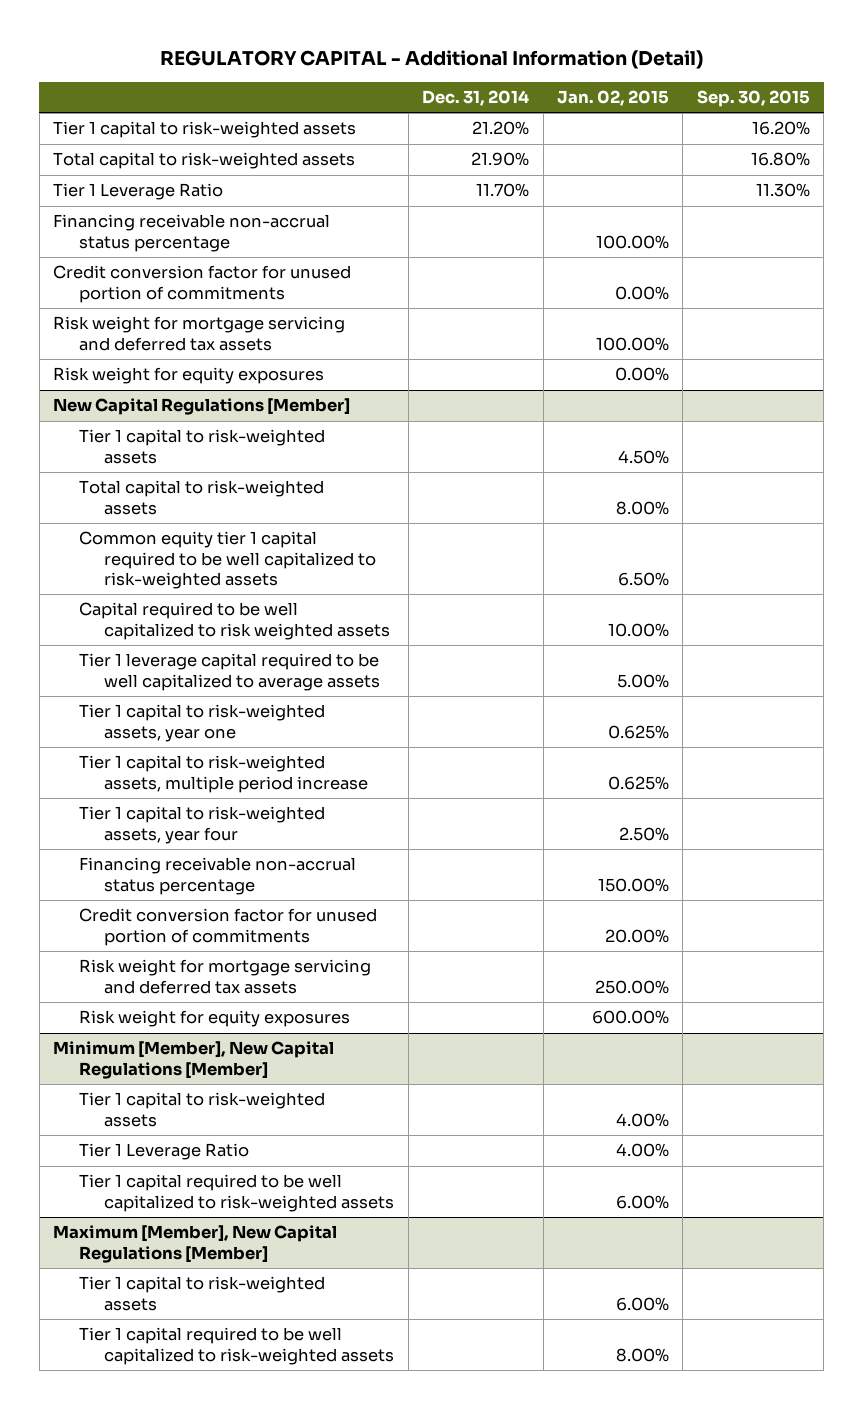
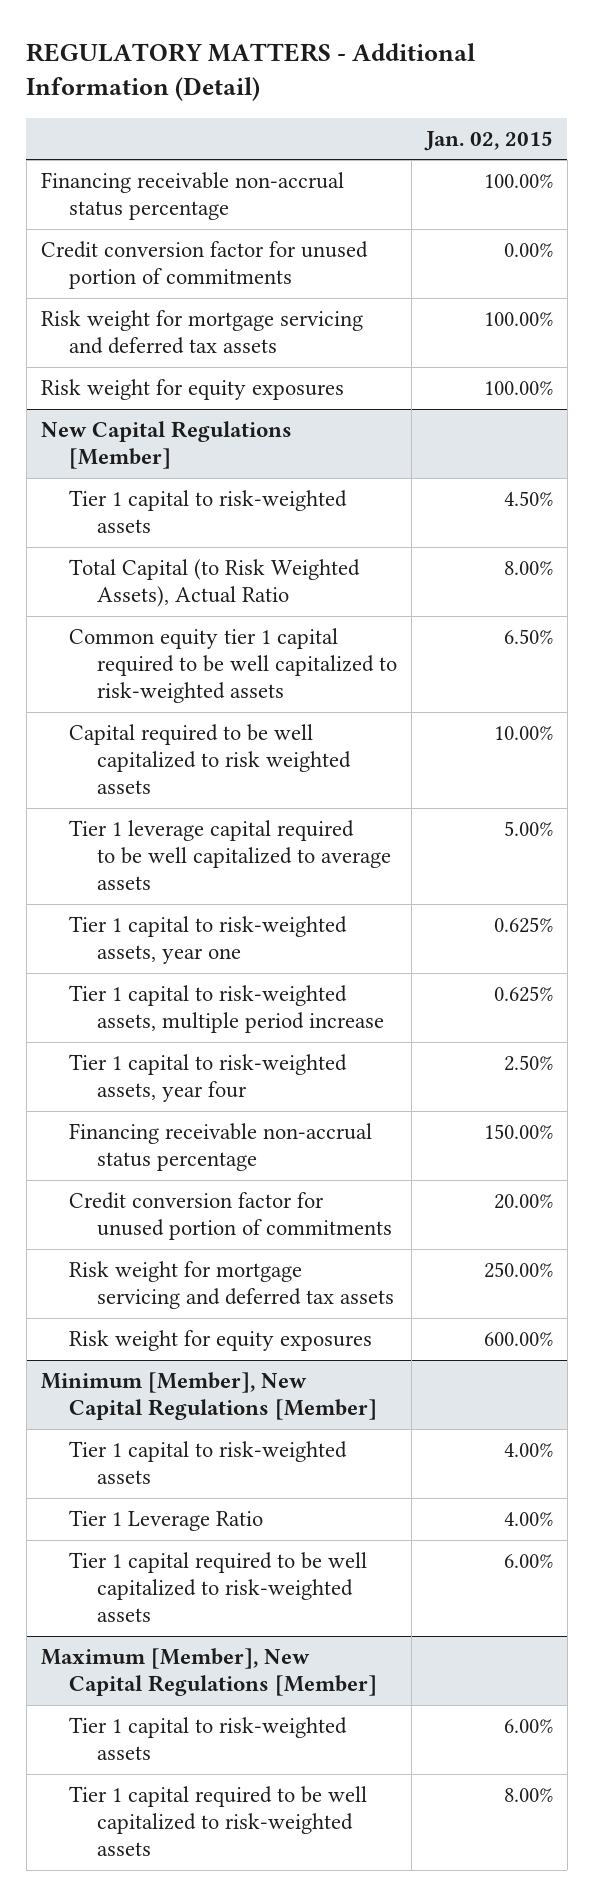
[159,50,703,70] REGULATORY CAPITAL - Additional Information (Detail) -> [26,42,476,102] REGULATORY MATTERS - Additional Information (Detail)
[422,89,530,106] Dec. 31, 2014 -> none
[696,89,810,107] Sep. 30, 2015 -> none
[53,121,357,139] Tier 1 capital to risk-weighted assets -> none
[53,152,356,170] Total capital to risk-weighted assets -> none
[53,183,224,201] Tier 1 Leverage Ratio -> none
[614,367,669,382] 0.00% -> [483,381,553,396] 100.00%
[78,480,324,515] Total capital to risk-weighted assets -> [68,559,360,608] Total Capital (to Risk Weighted Assets), Actual Ratio

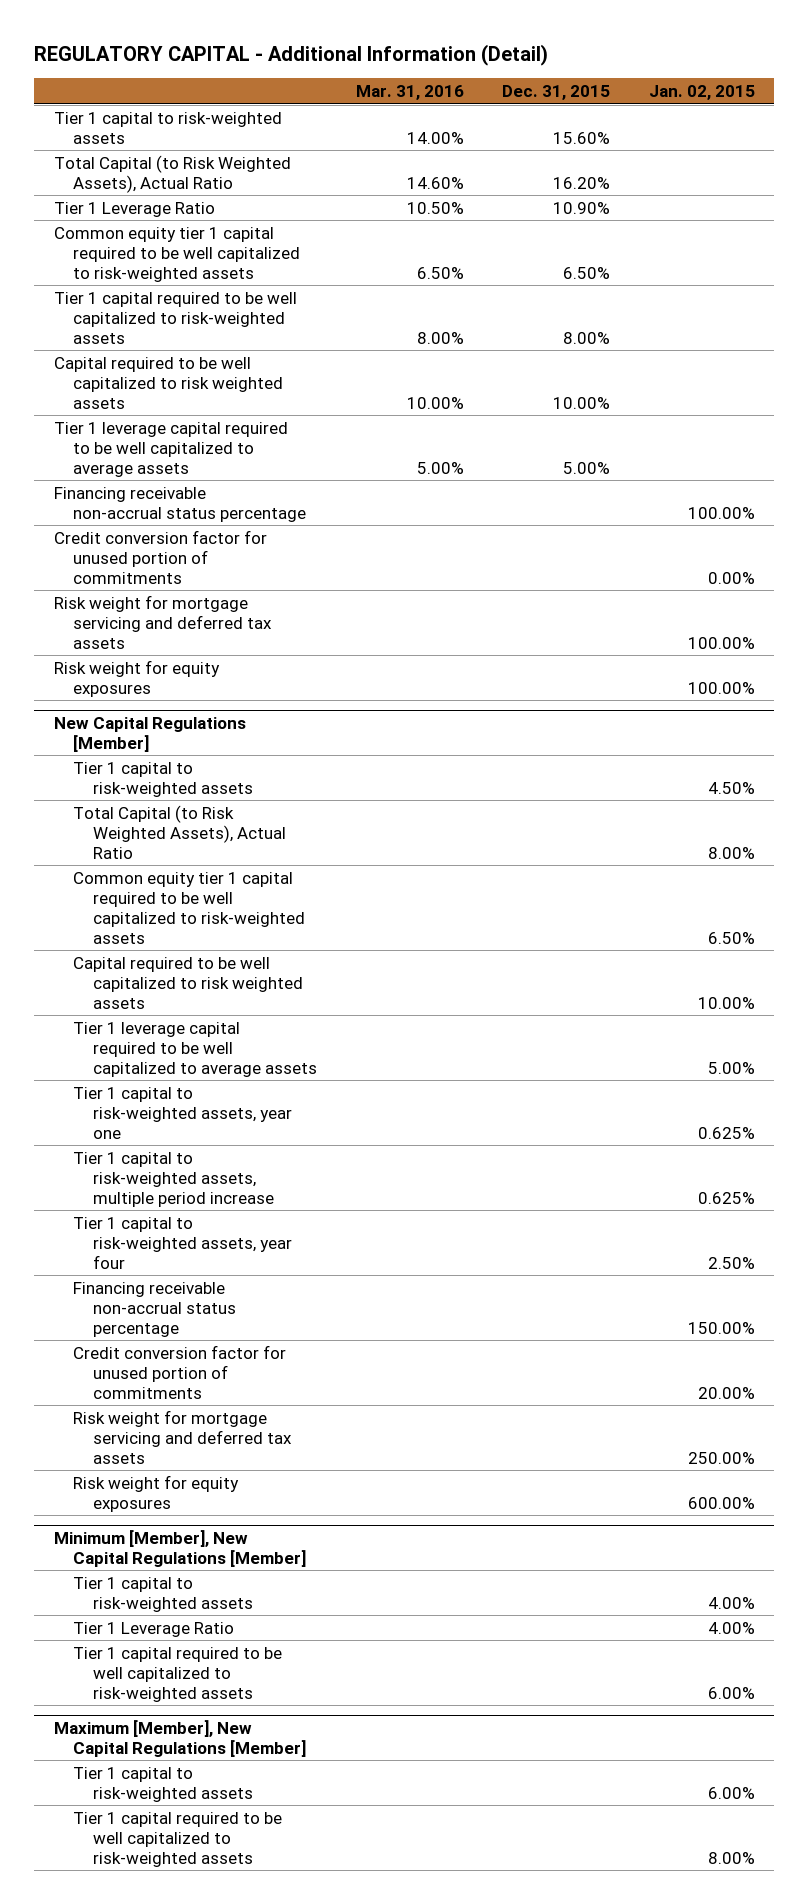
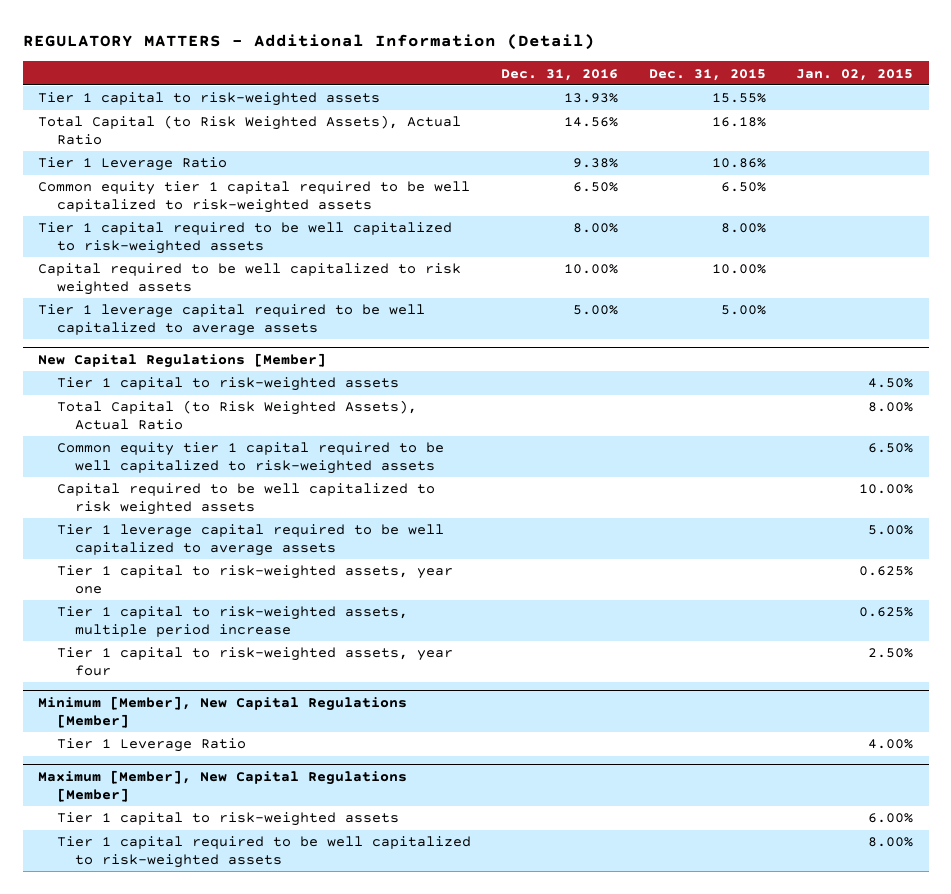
[34,44,549,67] REGULATORY CAPITAL - Additional Information (Detail) -> [22,34,595,51] REGULATORY MATTERS - Additional Information (Detail)
[355,85,464,101] Mar. 31, 2016 -> none
none -> [501,68,619,81] Dec. 31, 2016
[553,131,611,144] 15.60% -> [711,93,766,104] 15.55%
[553,176,611,189] 16.20% -> [711,117,766,128] 16.18%
[553,201,611,214] 10.90% -> [711,158,766,169] 10.86%
[53,486,307,522] Financing receivable non-accrual status percentage -> none
[53,529,267,584] Credit conversion factor for unused portion of commitments -> none
[53,594,273,649] Risk weight for mortgage servicing and deferred tax assets -> none
[53,659,220,697] Risk weight for equity exposures -> none
[73,1281,237,1337] Financing receivable non-accrual status percentage -> none
[73,1344,287,1399] Credit conversion factor for unused portion of commitments -> none
[73,1409,293,1464] Risk weight for mortgage servicing and deferred tax assets -> none
[73,1474,240,1512] Risk weight for equity exposures -> none
[73,1576,254,1612] Tier 1 capital to risk-weighted assets -> none
[73,1646,283,1702] Tier 1 capital required to be well capitalized to risk-weighted assets -> none

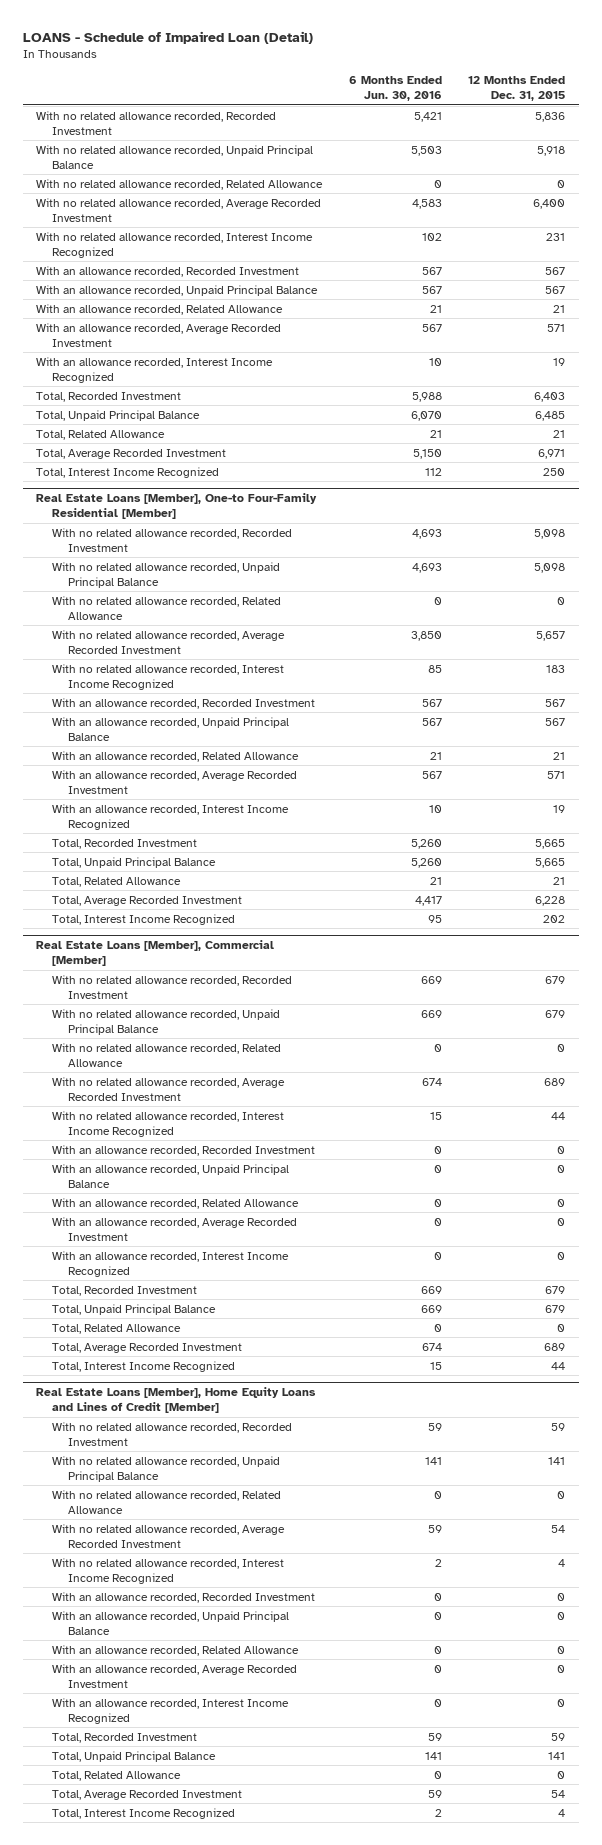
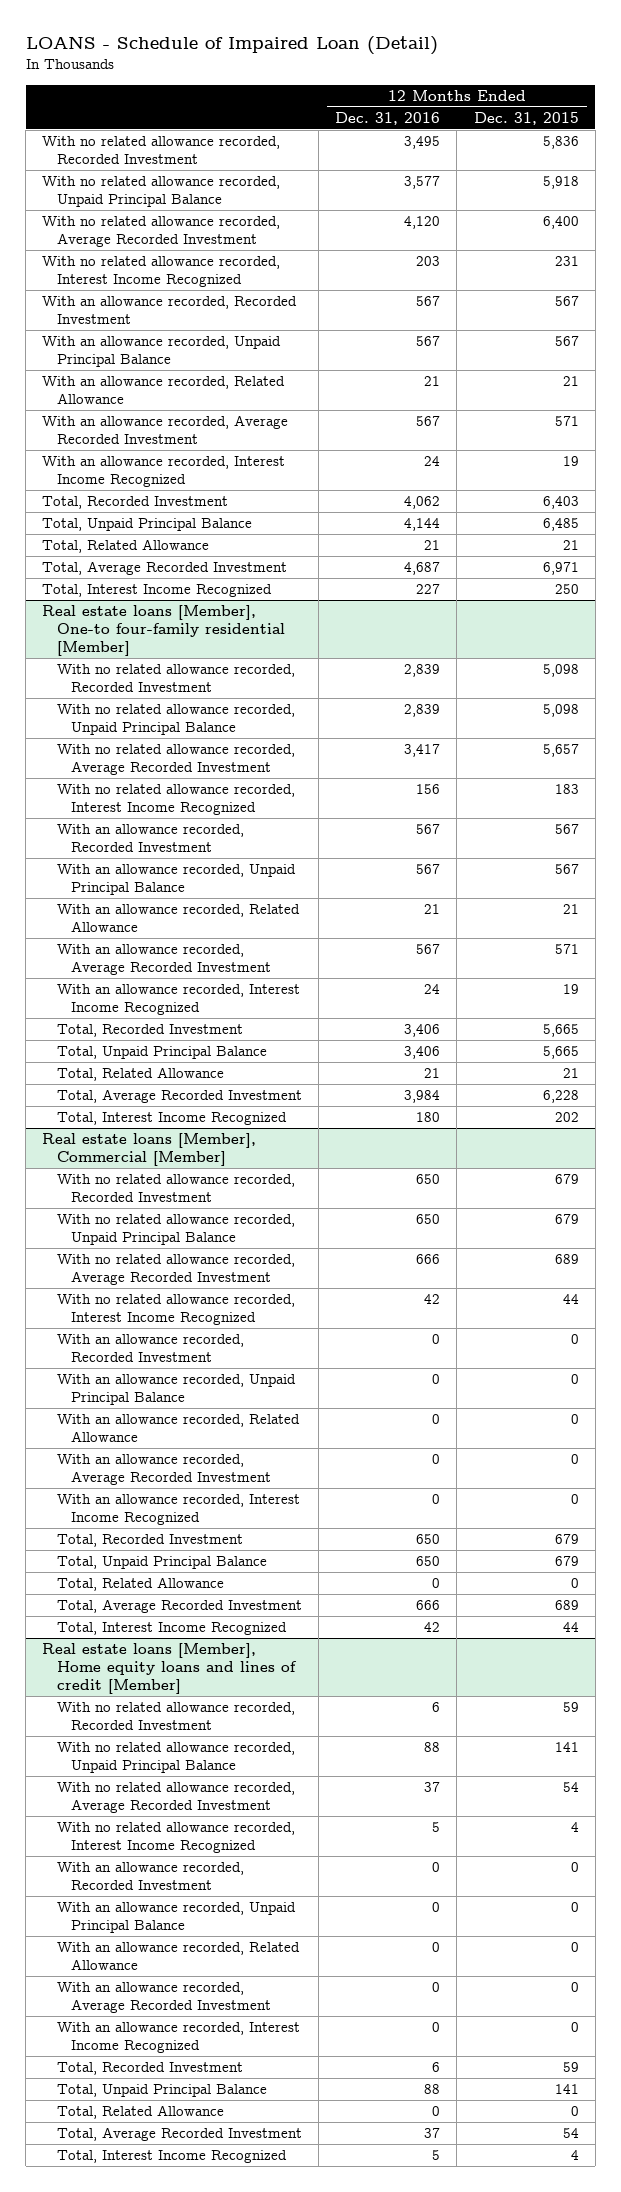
[348,76,442,102] 6 Months Ended Jun. 30, 2016 -> none
none -> [335,111,441,125] Dec. 31, 2016
[36,178,324,190] With no related allowance recorded, Related Allowance -> none
[36,493,318,520] Real Estate Loans [Member], One-to Four-Family Residential [Member] -> [42,605,285,657] Real estate loans [Member], One-to four-family residential [Member]
[52,595,282,620] With no related allowance recorded, Related Allowance -> none
[36,940,275,967] Real Estate Loans [Member], Commercial [Member] -> [42,1133,257,1167] Real estate loans [Member], Commercial [Member]
[52,1042,282,1067] With no related allowance recorded, Related Allowance -> none
[36,1387,317,1414] Real Estate Loans [Member], Home Equity Loans and Lines of Credit [Member] -> [42,1643,297,1695] Real estate loans [Member], Home equity loans and lines of credit [Member]
[52,1489,282,1514] With no related allowance recorded, Related Allowance -> none

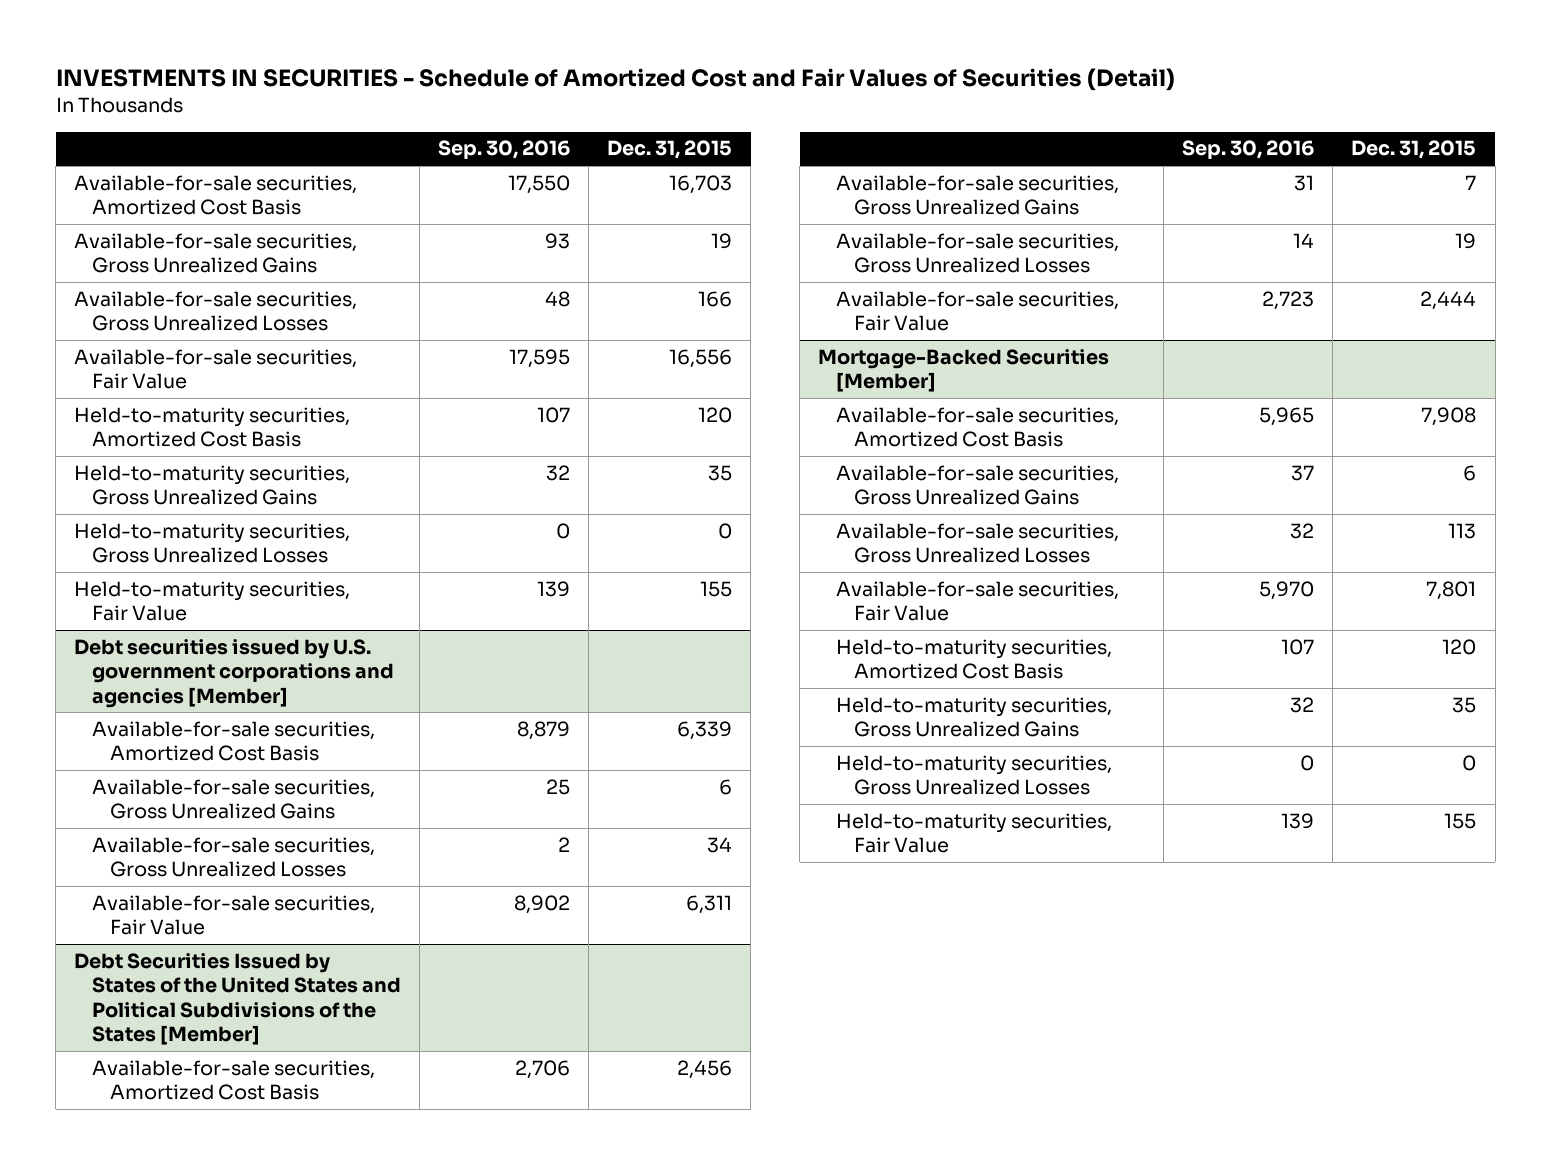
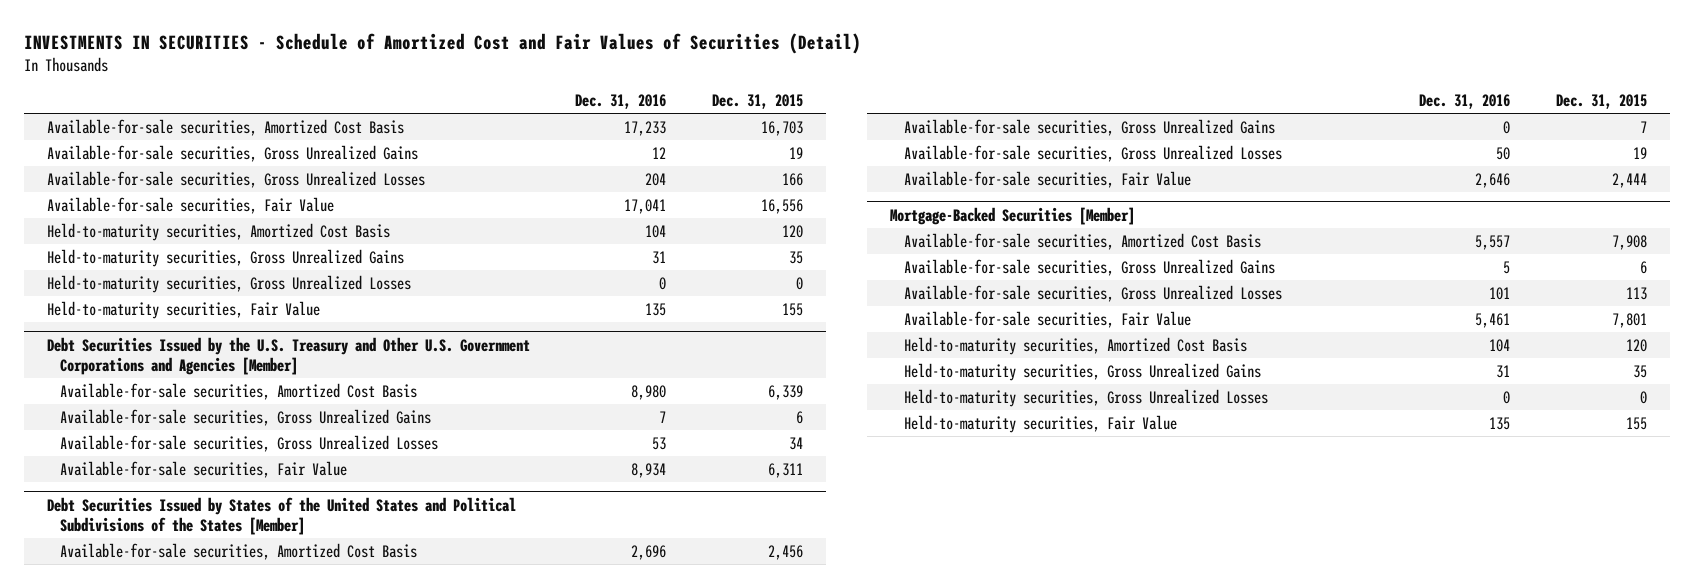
[438,140,571,160] Sep. 30, 2016 -> none
none -> [575,94,667,110] Dec. 31, 2016
[74,638,395,708] Debt securities issued by U.S. government corporations and agencies [Member] -> [46,336,530,375] Debt Securities Issued by the U.S. Treasury and Other U.S. Government Corporations and Agencies [Member]

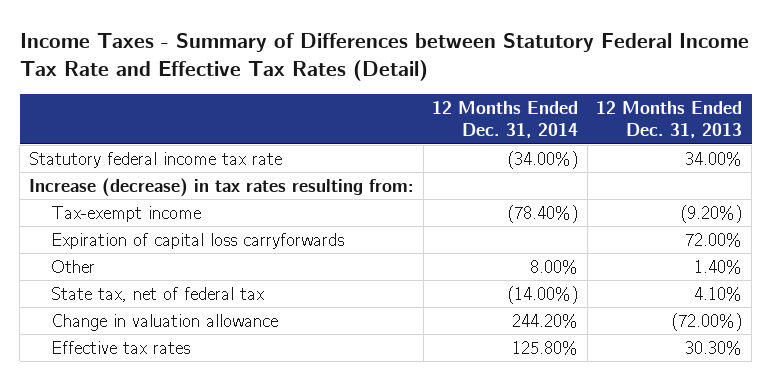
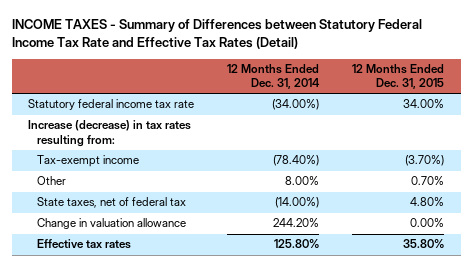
[19,32,749,81] Income Taxes - Summary of Differences between Statutory Federal Income Tax Rate and Effective Tax Rates (Detail) -> [11,19,422,50] INCOME TAXES - Summary of Differences between Statutory Federal Income Tax Rate and Effective Tax Rates (Detail)
[596,100,743,139] 12 Months Ended Dec. 31, 2013 -> none
none -> [352,64,445,90] 12 Months Ended Dec. 31, 2015
[50,232,344,249] Expiration of capital loss carryforwards -> none
[50,286,264,302] State tax, net of federal tax -> [37,197,187,209] State taxes, net of federal tax

